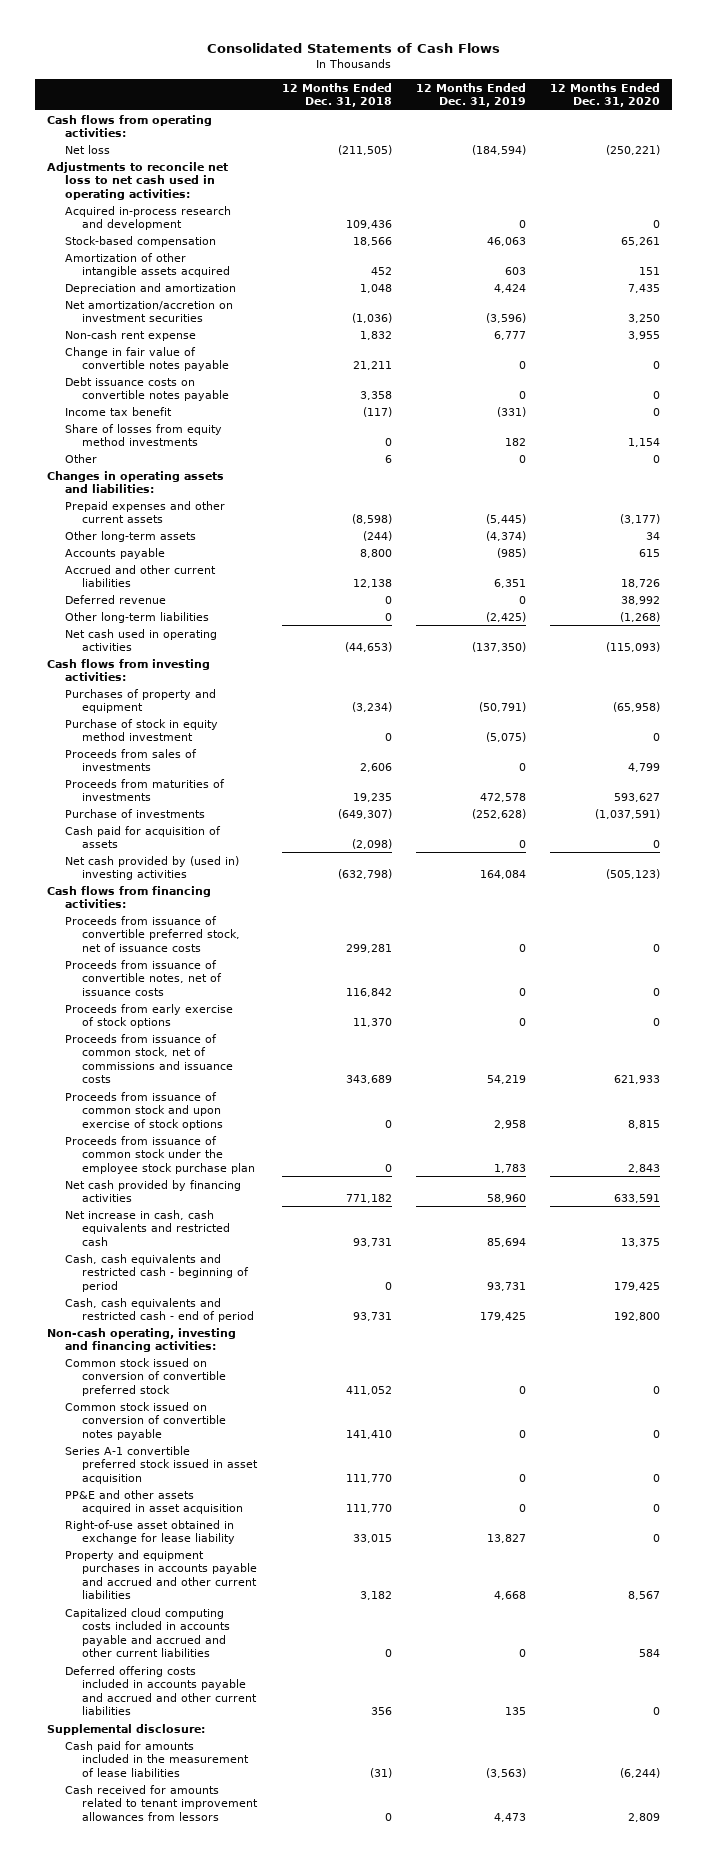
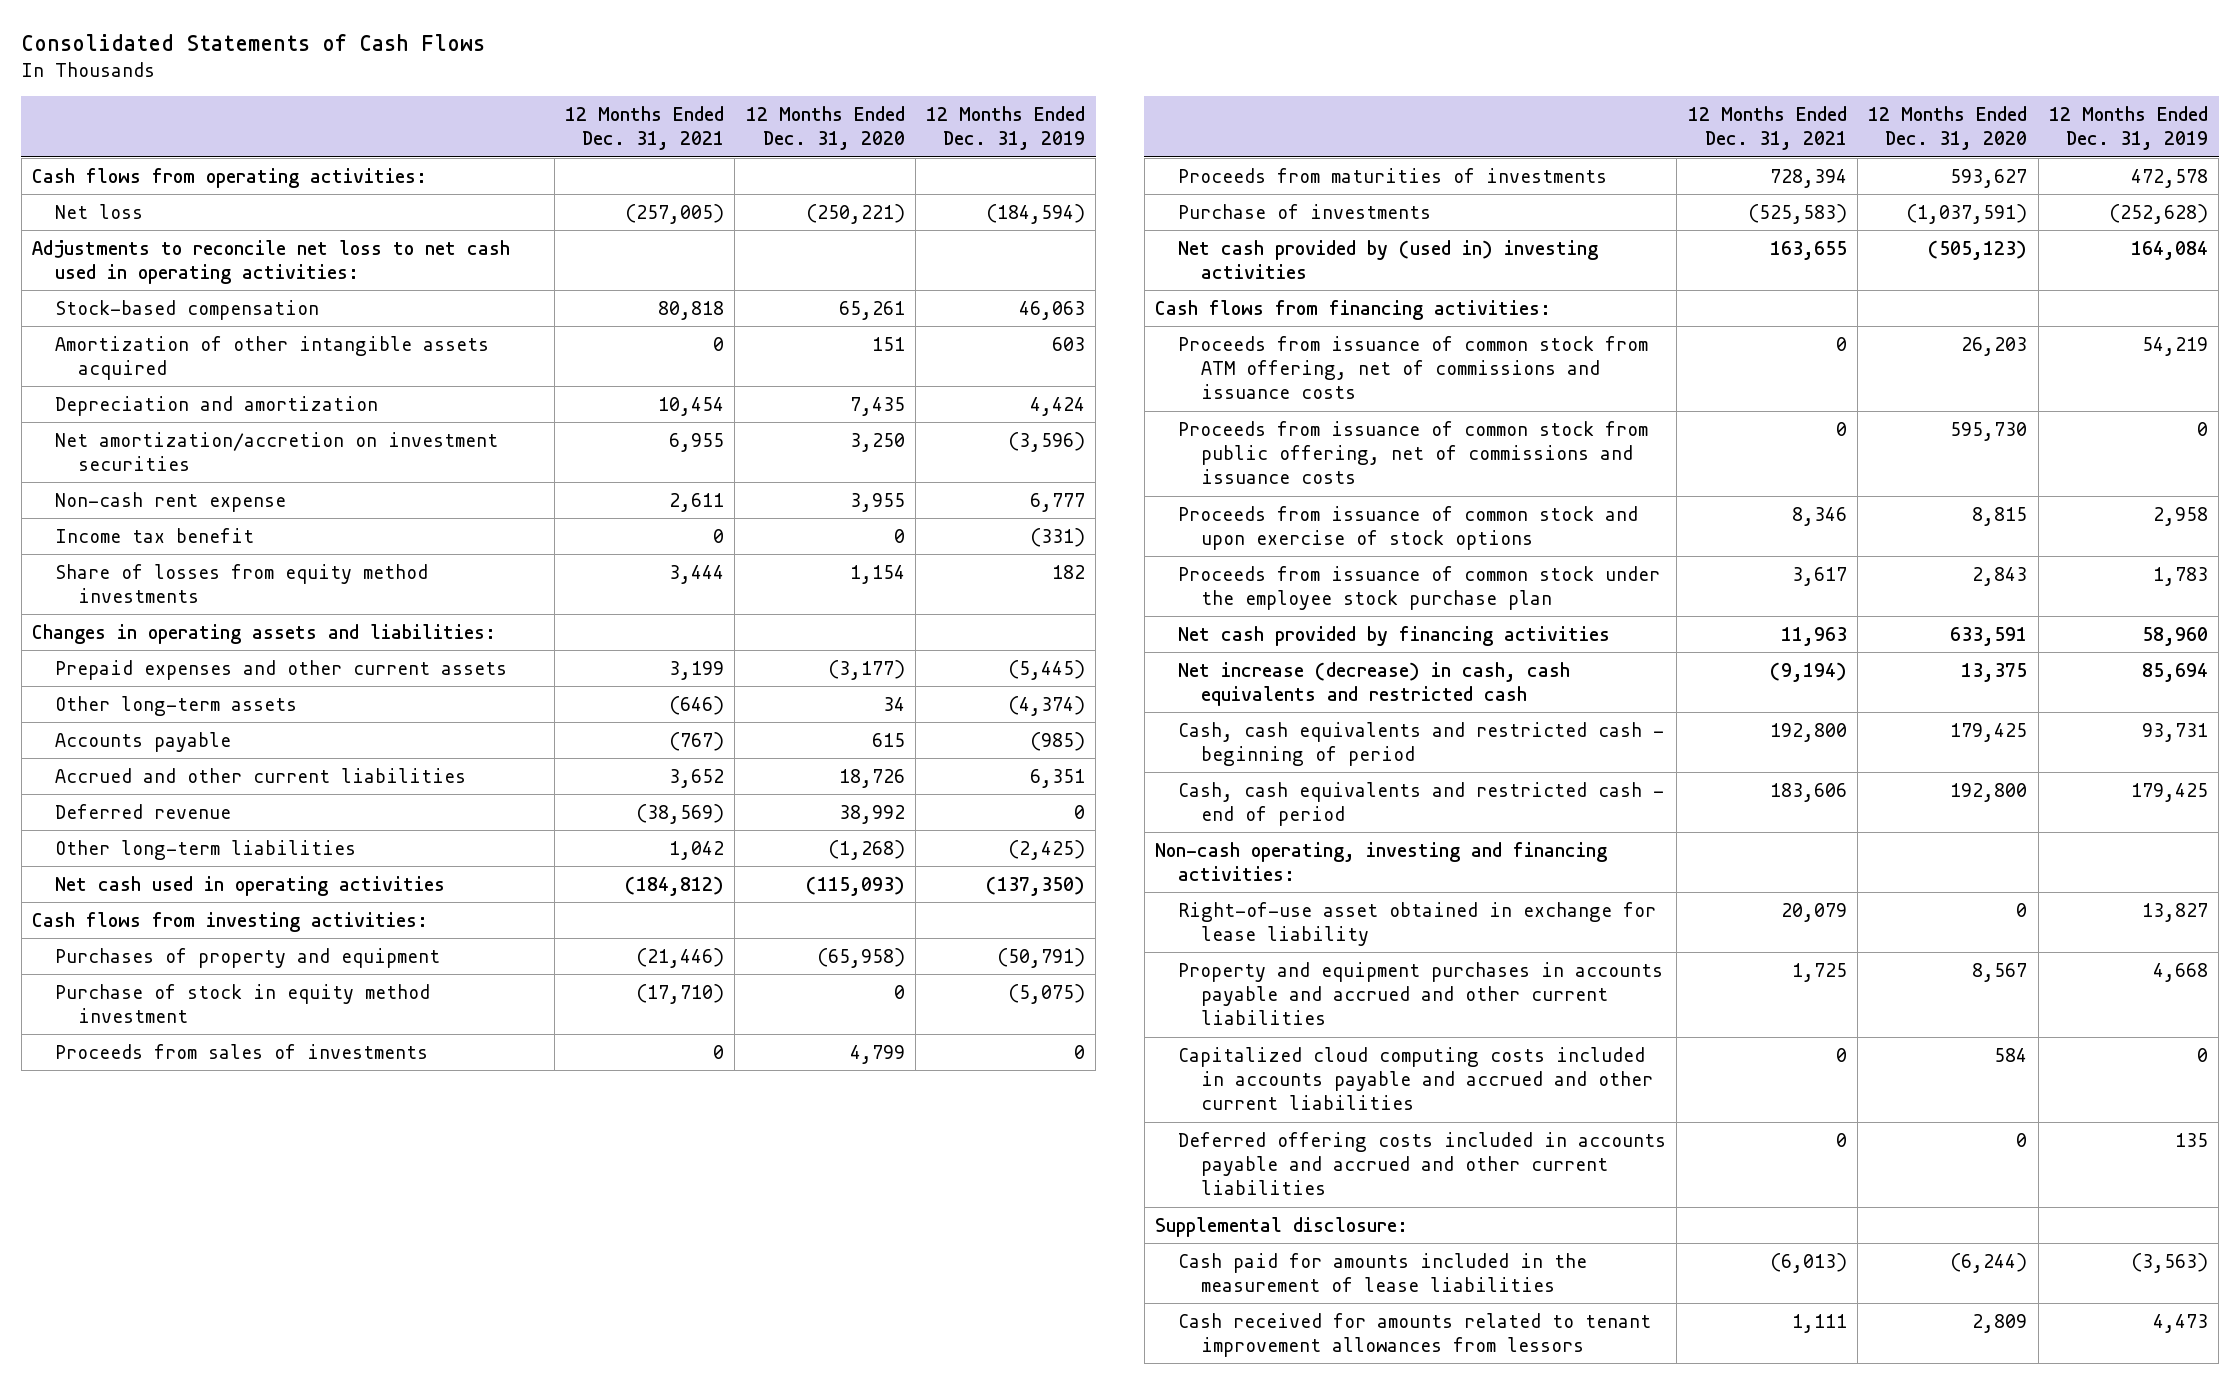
[281,82,392,108] 12 Months Ended Dec. 31, 2018 -> none
none -> [564,106,724,151] 12 Months Ended Dec. 31, 2021
[64,205,231,231] Acquired in-process research and development -> none
[64,346,230,372] Change in fair value of convertible notes payable -> none
[64,376,230,402] Debt issuance costs on convertible notes payable -> none
[64,453,97,463] Other -> none
[64,825,221,849] Cash paid for acquisition of assets -> none
[64,915,241,952] Proceeds from issuance of convertible preferred stock, net of issuance costs -> none
[64,959,223,996] Proceeds from issuance of convertible notes, net of issuance costs -> none
[64,1003,233,1029] Proceeds from early exercise of stock options -> [1178,335,1649,400] Proceeds from issuance of common stock from ATM offering, net of commissions and issuance costs
[518,1018,526,1027] 0 -> [2141,336,2208,356] 54,219
[653,1018,661,1027] 0 -> [1961,336,2028,356] 26,203
[64,1033,234,1084] Proceeds from issuance of common stock, net of commissions and issuance costs -> [1178,420,1649,485] Proceeds from issuance of common stock from public offering, net of commissions and issuance costs
[486,1075,526,1085] 54,219 -> [2196,421,2208,436] 0
[614,1075,661,1085] 621,933 -> [1950,421,2028,441] 595,730
[64,1209,231,1246] Net increase in cash, cash equivalents and restricted cash -> [1178,661,1571,706] Net increase (decrease) in cash, cash equivalents and restricted cash
[64,1357,227,1396] Common stock issued on conversion of convertible preferred stock -> none
[64,1401,227,1440] Common stock issued on conversion of convertible notes payable -> none
[64,1445,259,1484] Series A-1 convertible preferred stock issued in asset acquisition -> none
[64,1489,244,1515] PP&E and other assets acquired in asset acquisition -> none

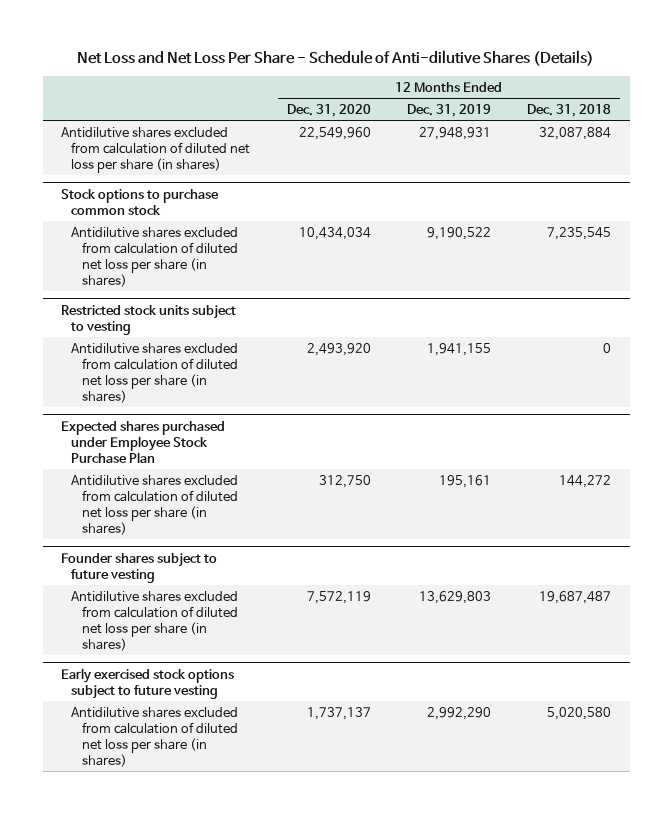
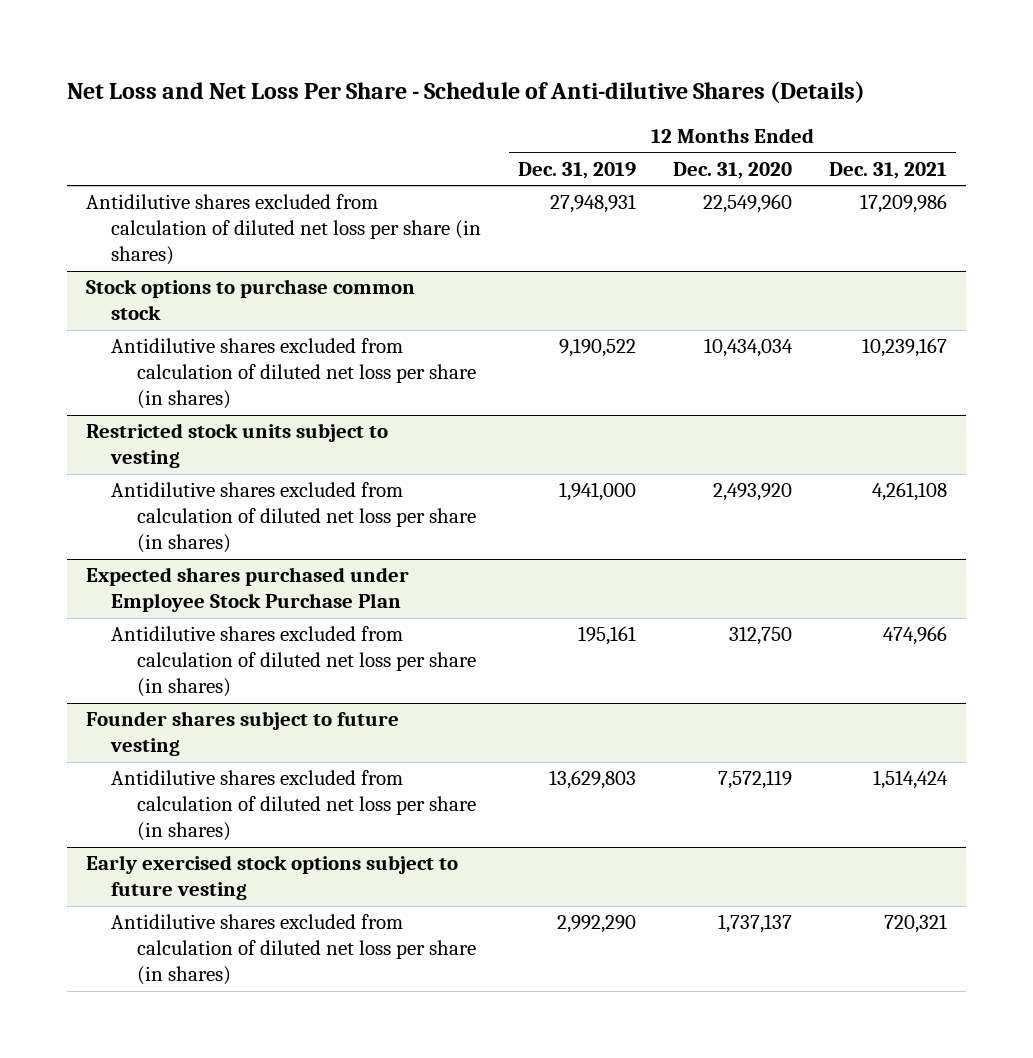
[527,103,612,117] Dec. 31, 2018 -> none
none -> [829,161,948,179] Dec. 31, 2021
[427,342,492,356] 1,941,155 -> [559,482,637,502] 1,941,000

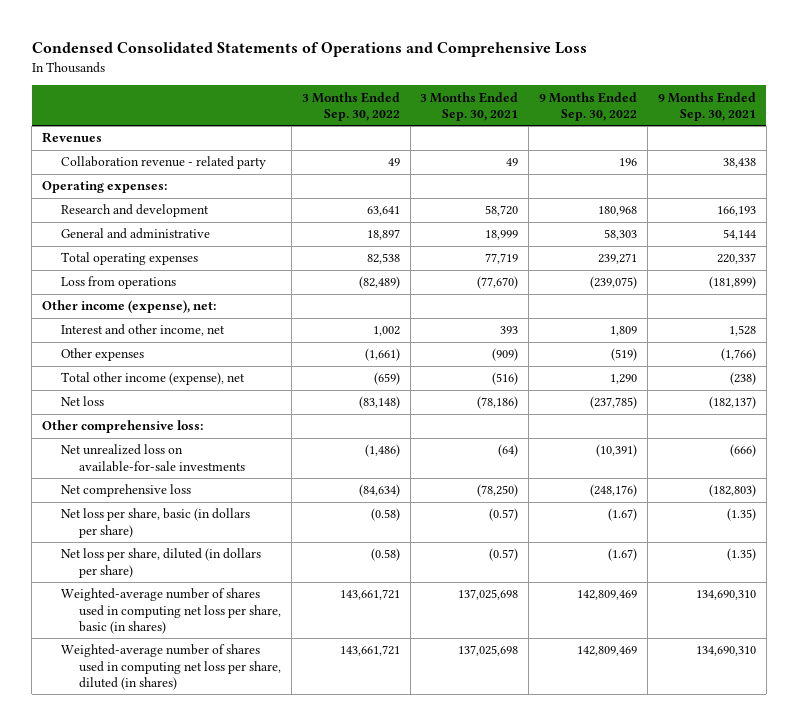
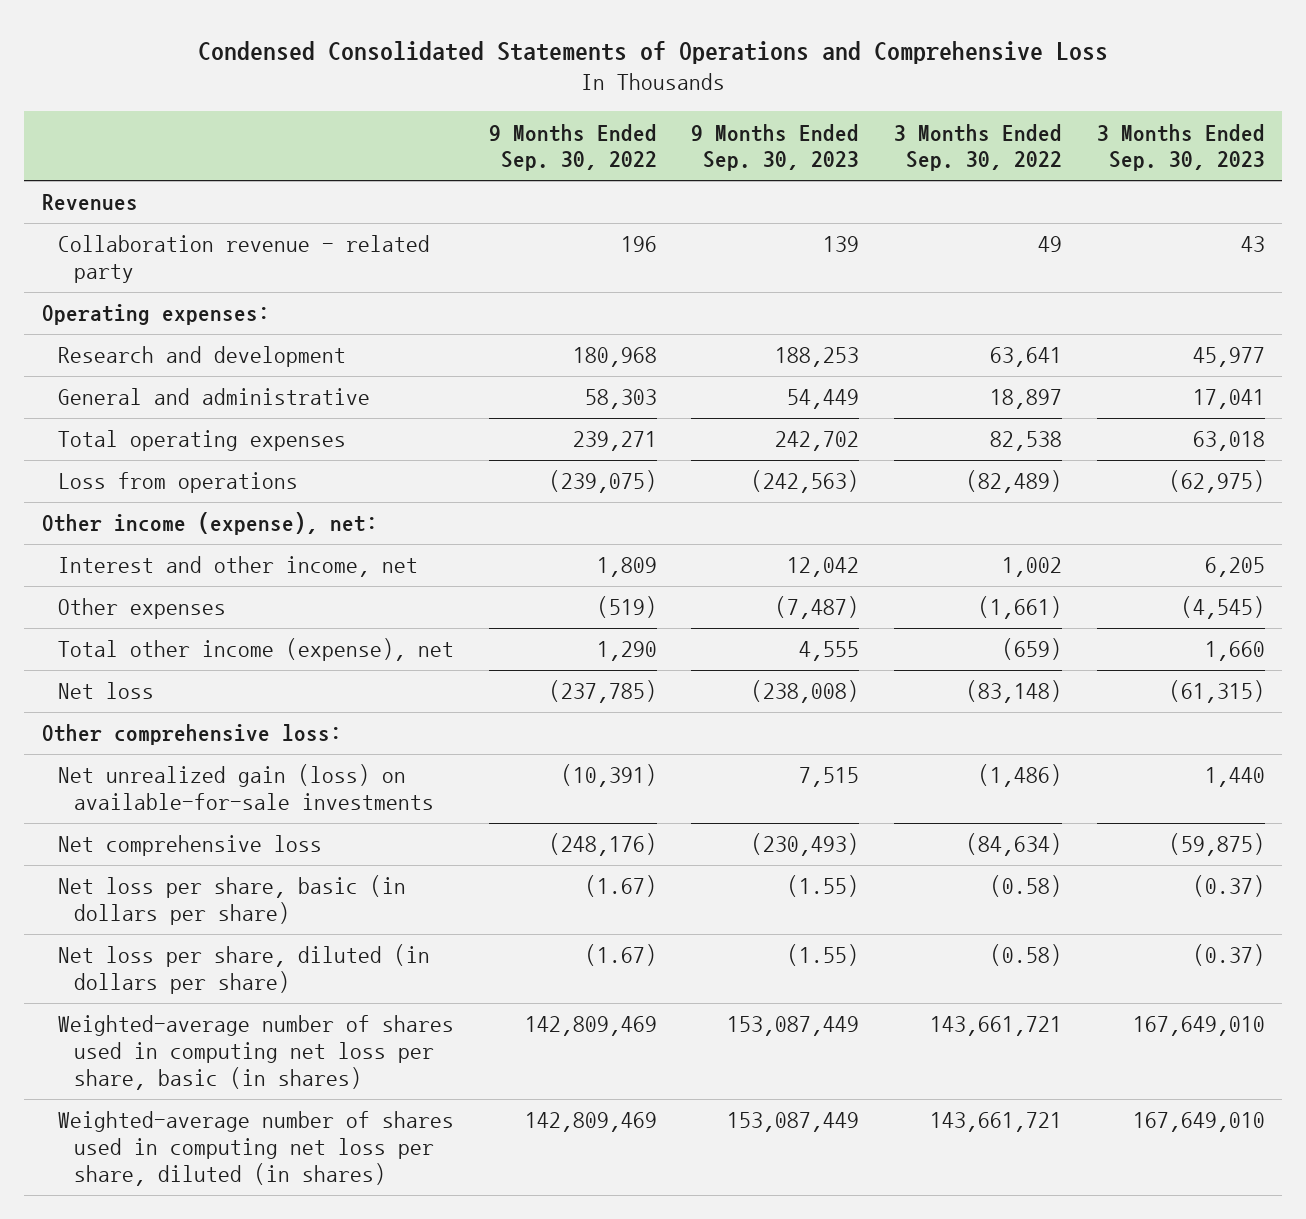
[420,91,519,122] 3 Months Ended Sep. 30, 2021 -> none
[657,91,756,122] 9 Months Ended Sep. 30, 2021 -> none
none -> [691,123,860,172] 9 Months Ended Sep. 30, 2023
none -> [1096,123,1265,172] 3 Months Ended Sep. 30, 2023
[60,444,245,472] Net unrealized loss on available-for-sale investments -> [58,764,435,810] Net unrealized gain (loss) on available-for-sale investments

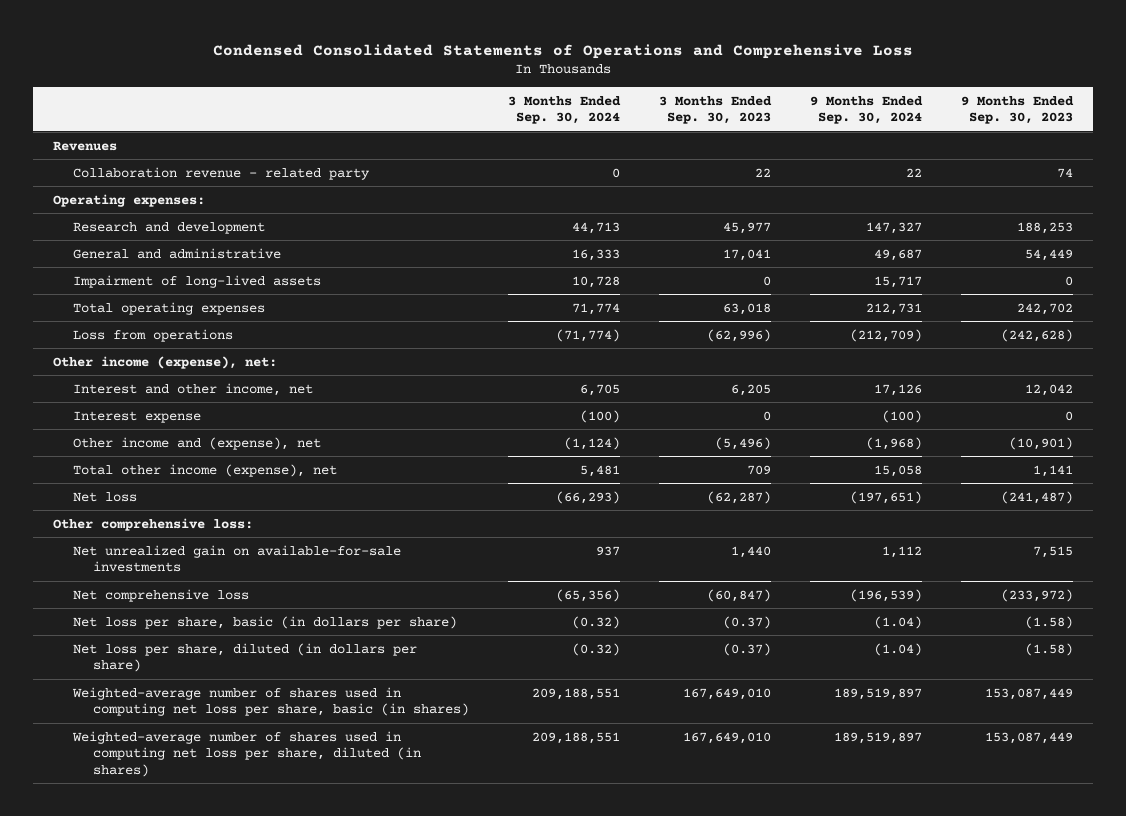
[488,123,657,172] 9 Months Ended Sep. 30, 2022 -> none
[894,123,1063,172] 3 Months Ended Sep. 30, 2022 -> none
none -> [507,95,621,125] 3 Months Ended Sep. 30, 2024
none -> [810,95,924,125] 9 Months Ended Sep. 30, 2024
[823,236,860,253] 139 -> [1057,167,1074,178] 74
[1240,236,1265,253] 43 -> [754,167,771,177] 22
none -> [72,274,321,288] Impairment of long-lived assets
[751,470,860,494] (242,563) -> [1001,328,1074,342] (242,628)
[1168,470,1265,494] (62,975) -> [706,328,771,342] (62,996)
[58,598,227,620] Other expenses -> none
none -> [72,410,201,423] Interest expense
none -> [72,436,321,450] Other income and (expense), net
[799,641,860,662] 4,555 -> [1033,464,1074,477] 1,141
[1204,641,1265,662] 1,660 -> [746,464,771,475] 709
[751,680,860,704] (238,008) -> [1001,490,1074,504] (241,487)
[1168,680,1265,704] (61,315) -> [706,490,771,504] (62,287)
[58,764,435,810] Net unrealized gain (loss) on available-for-sale investments -> [72,544,401,573] Net unrealized gain on available-for-sale investments
[751,833,860,857] (230,493) -> [1001,588,1074,602] (233,972)
[1168,833,1265,857] (59,875) -> [706,588,771,602] (60,847)
[787,875,860,898] (1.55) -> [1025,615,1074,629] (1.58)
[787,944,860,967] (1.55) -> [1025,642,1074,656] (1.58)

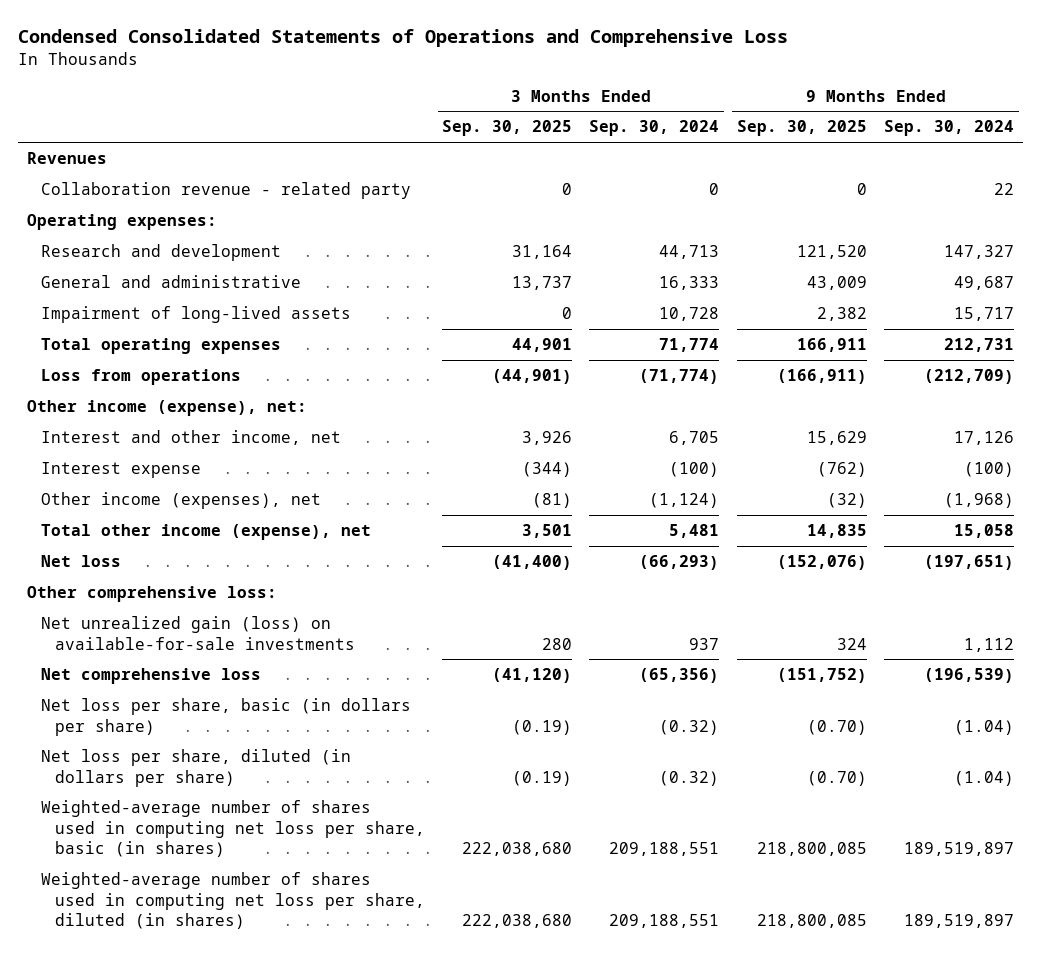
[658,95,772,125] 3 Months Ended Sep. 30, 2023 -> none
[961,95,1075,125] 9 Months Ended Sep. 30, 2023 -> none
none -> [441,120,572,137] Sep. 30, 2025
none -> [736,120,867,137] Sep. 30, 2025
[72,436,321,450] Other income and (expense), net -> [40,492,321,510] Other income (expenses), net
[72,544,401,573] Net unrealized gain on available-for-sale investments -> [40,616,355,650] Net unrealized gain (loss) on available-for-sale investments

